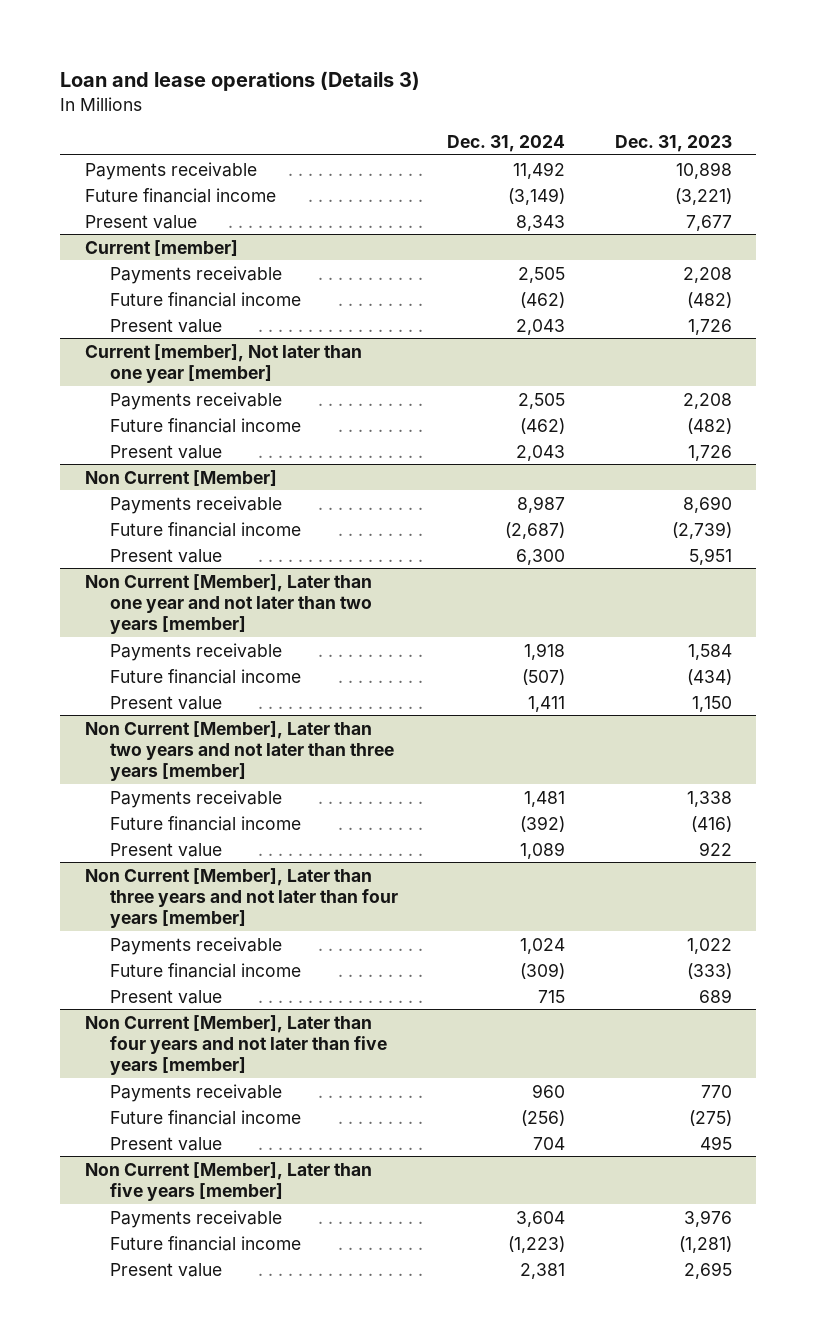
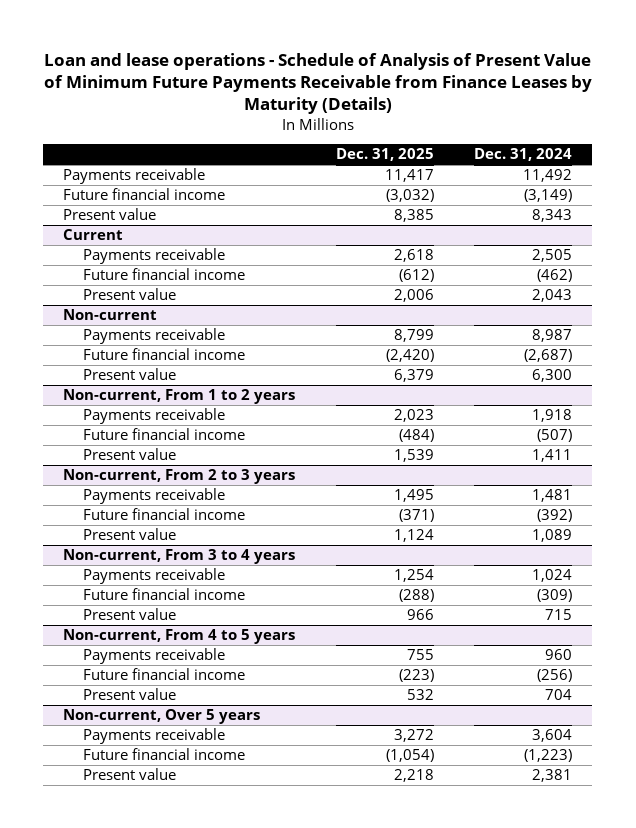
[60,71,421,92] Loan and lease operations (Details 3) -> [43,52,592,115] Loan and lease operations - Schedule of Analysis of Present Value of Minimum Future Payments Receivable from Finance Leases by Maturity (Details)
[614,134,732,152] Dec. 31, 2023 -> none
none -> [335,148,434,162] Dec. 31, 2025
[109,265,282,284] Payments receivable -> none
[109,291,301,307] Future financial income -> none
[109,318,222,333] Present value -> none
[84,343,362,383] Current [member], Not later than one year [member] -> none
[84,239,238,256] Current [member] -> [63,229,124,241] Current
[84,469,277,486] Non Current [Member] -> [63,309,158,321] Non-current
[84,573,372,635] Non Current [Member], Later than one year and not later than two years [member] -> none
none -> [63,389,296,405] Non-current, From 1 to 2 years
[84,720,394,782] Non Current [Member], Later than two years and not later than three years [member] -> none
none -> [63,469,296,485] Non-current, From 2 to 3 years
[84,867,398,929] Non Current [Member], Later than three years and not later than four years [member] -> none
none -> [63,549,296,565] Non-current, From 3 to 4 years
[84,1014,387,1076] Non Current [Member], Later than four years and not later than five years [member] -> none
none -> [63,629,296,645] Non-current, From 4 to 5 years
[84,1161,372,1201] Non Current [Member], Later than five years [member] -> none
none -> [63,709,261,725] Non-current, Over 5 years

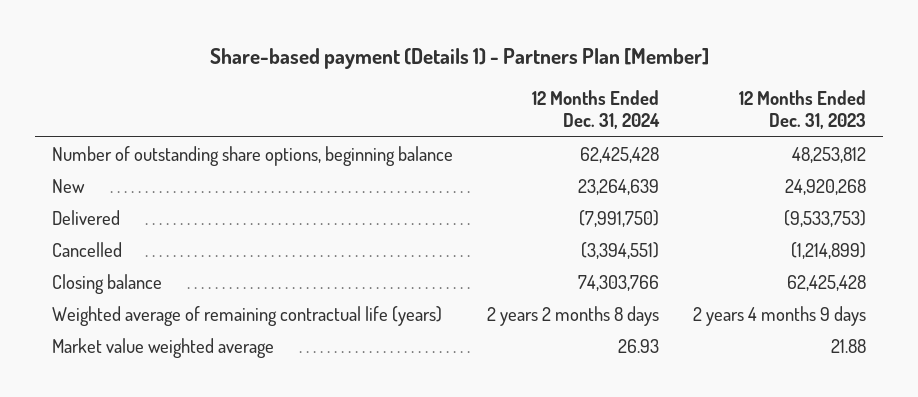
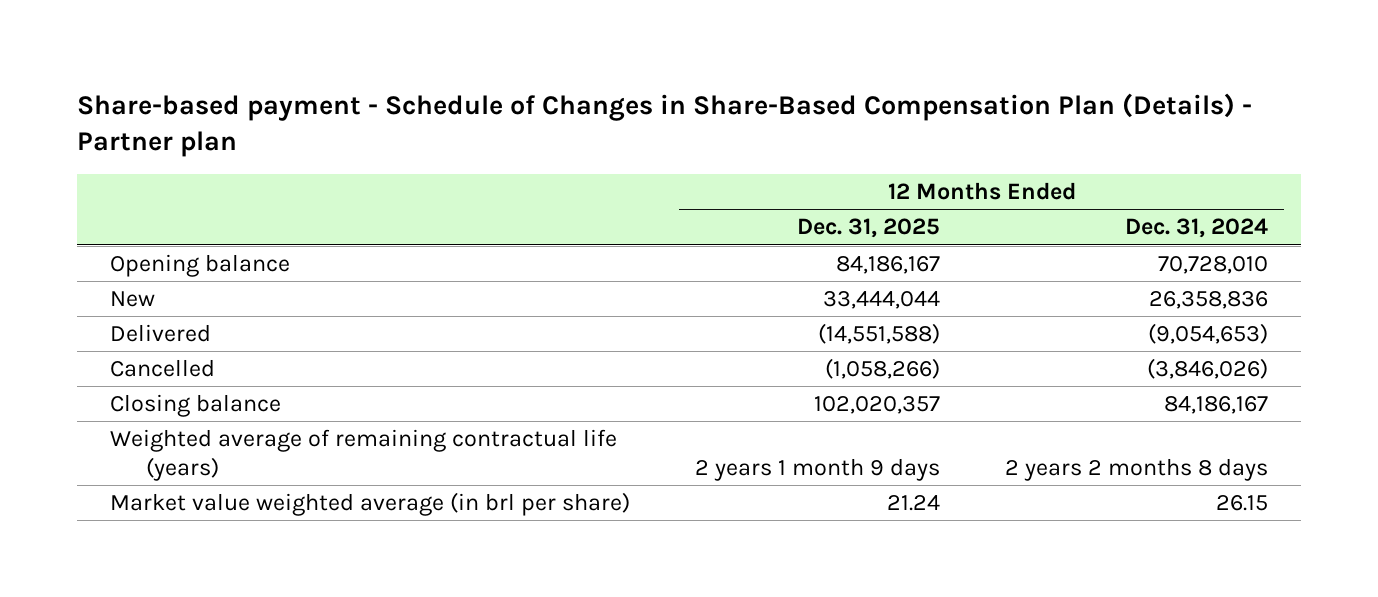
[210,47,710,69] Share-based payment (Details 1) - Partners Plan [Member] -> [77,92,1253,158] Share-based payment - Schedule of Changes in Share-Based Compensation Plan (Details) - Partner plan
[739,89,867,130] 12 Months Ended Dec. 31, 2023 -> none
none -> [797,218,941,239] Dec. 31, 2025
[52,145,454,166] Number of outstanding share options, beginning balance -> none
none -> [109,254,290,278] Opening balance
[578,178,660,195] 23,264,639 -> [1149,291,1269,310] 26,358,836
[579,209,660,227] (7,991,750) -> [1148,323,1269,345] (9,054,653)
[581,241,660,259] (3,394,551) -> [1147,358,1269,380] (3,846,026)
[578,274,660,291] 74,303,766 -> [1164,396,1269,415] 84,186,167
[52,337,275,358] Market value weighted average -> [109,492,630,517] Market value weighted average (in brl per share)
[618,338,660,353] 26.93 -> [1216,495,1269,512] 26.15

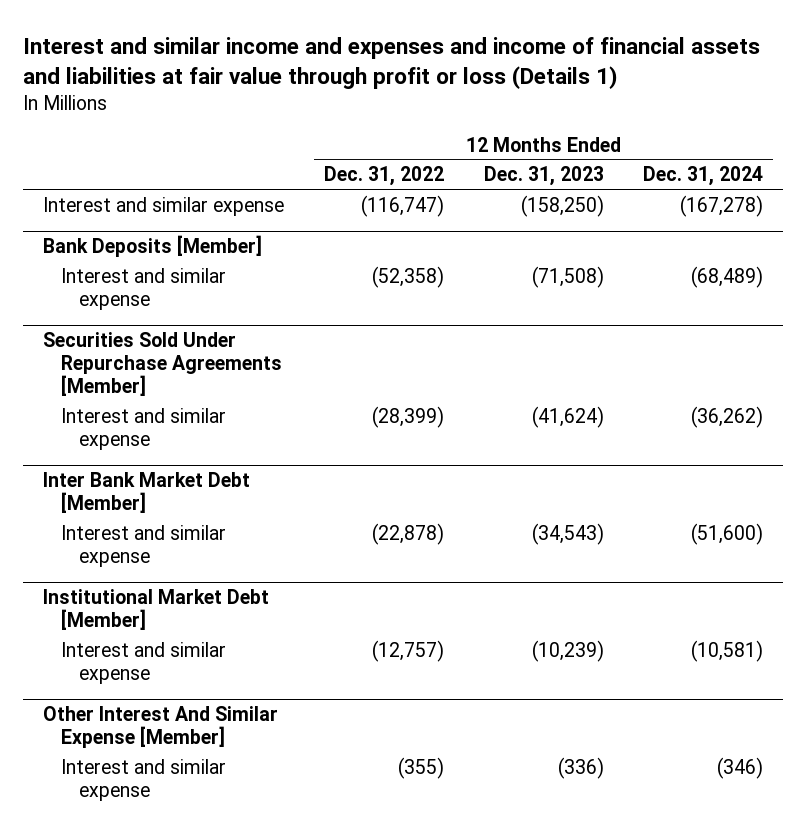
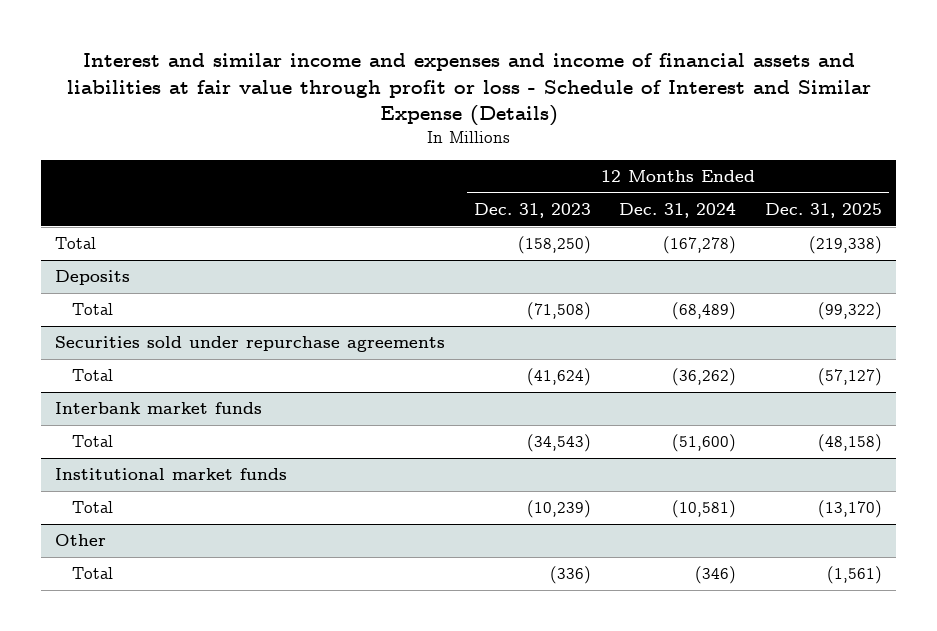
[23,36,761,89] Interest and similar income and expenses and income of financial assets and liabilities at fair value through profit or loss (Details 1) -> [66,53,871,127] Interest and similar income and expenses and income of financial assets and liabilities at fair value through profit or loss - Schedule of Interest and Similar Expense (Details)
[323,166,444,187] Dec. 31, 2022 -> none
none -> [764,203,882,219] Dec. 31, 2025
[43,196,285,216] Interest and similar expense -> [55,237,97,250] Total
[43,235,263,258] Bank Deposits [Member] -> [55,270,131,286] Deposits
[60,267,226,310] Interest and similar expense -> [71,303,113,316] Total
[43,332,282,397] Securities Sold Under Repurchase Agreements [Member] -> [55,336,446,353] Securities sold under repurchase agreements
[60,407,226,450] Interest and similar expense -> [71,369,113,382] Total
[43,472,251,514] Inter Bank Market Debt [Member] -> [55,402,263,415] Interbank market funds
[60,524,226,567] Interest and similar expense -> [71,435,113,448] Total
[43,589,270,631] Institutional Market Debt [Member] -> [55,468,288,481] Institutional market funds
[60,641,226,684] Interest and similar expense -> [71,501,113,514] Total
[43,706,279,749] Other Interest And Similar Expense [Member] -> [55,534,107,547] Other
[60,758,226,801] Interest and similar expense -> [71,567,113,580] Total

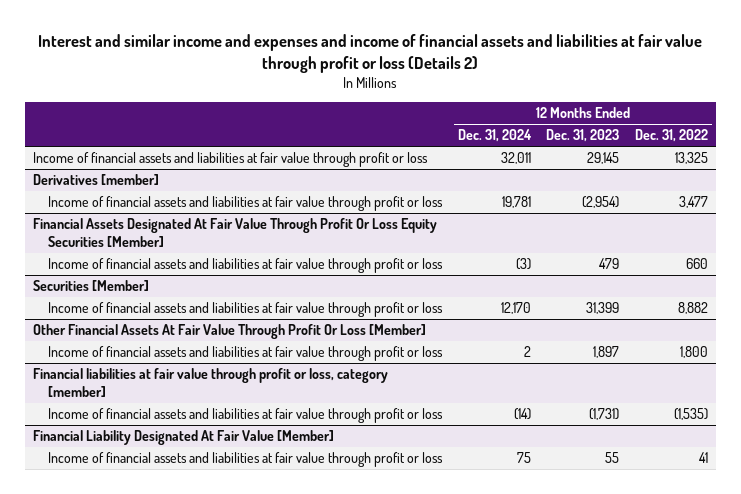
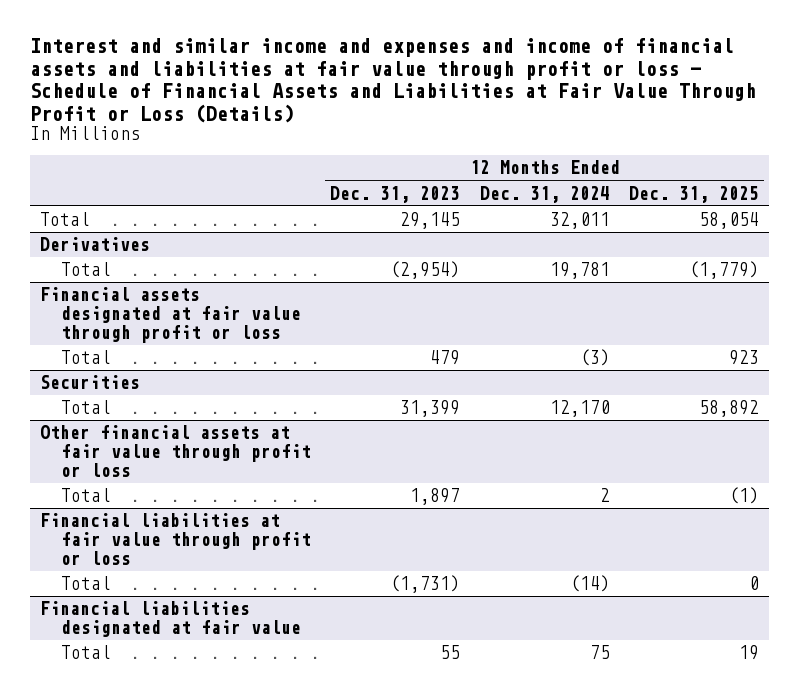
[38,33,703,73] Interest and similar income and expenses and income of financial assets and liabilities at fair value through profit or loss (Details 2) -> [30,38,757,123] Interest and similar income and expenses and income of financial assets and liabilities at fair value through profit or loss - Schedule of Financial Assets and Liabilities at Fair Value Through Profit or Loss (Details)
[635,129,709,143] Dec. 31, 2022 -> none
none -> [629,185,760,203] Dec. 31, 2025
[32,152,428,168] Income of financial assets and liabilities at fair value through profit or loss -> [40,212,91,227] Total
[32,174,159,186] Derivatives [member] -> [40,237,151,252] Derivatives
[47,196,443,212] Income of financial assets and liabilities at fair value through profit or loss -> [60,262,111,277] Total
[32,218,437,248] Financial Assets Designated At Fair Value Through Profit Or Loss Equity Securities [Member] -> [40,287,301,343] Financial assets designated at fair value through profit or loss
[47,258,443,274] Income of financial assets and liabilities at fair value through profit or loss -> [60,350,111,365] Total
[32,280,149,292] Securities [Member] -> [40,375,141,390] Securities
[47,302,443,318] Income of financial assets and liabilities at fair value through profit or loss -> [60,400,111,415] Total
[32,324,426,340] Other Financial Assets At Fair Value Through Profit Or Loss [Member] -> [40,425,311,477] Other financial assets at fair value through profit or loss
[47,346,443,362] Income of financial assets and liabilities at fair value through profit or loss -> [60,488,111,503] Total
[32,368,388,398] Financial liabilities at fair value through profit or loss, category [member] -> [40,513,311,565] Financial liabilities at fair value through profit or loss
[47,408,443,424] Income of financial assets and liabilities at fair value through profit or loss -> [60,576,111,591] Total
[32,430,334,446] Financial Liability Designated At Fair Value [Member] -> [40,601,301,638] Financial liabilities designated at fair value
[47,452,443,468] Income of financial assets and liabilities at fair value through profit or loss -> [60,645,111,660] Total

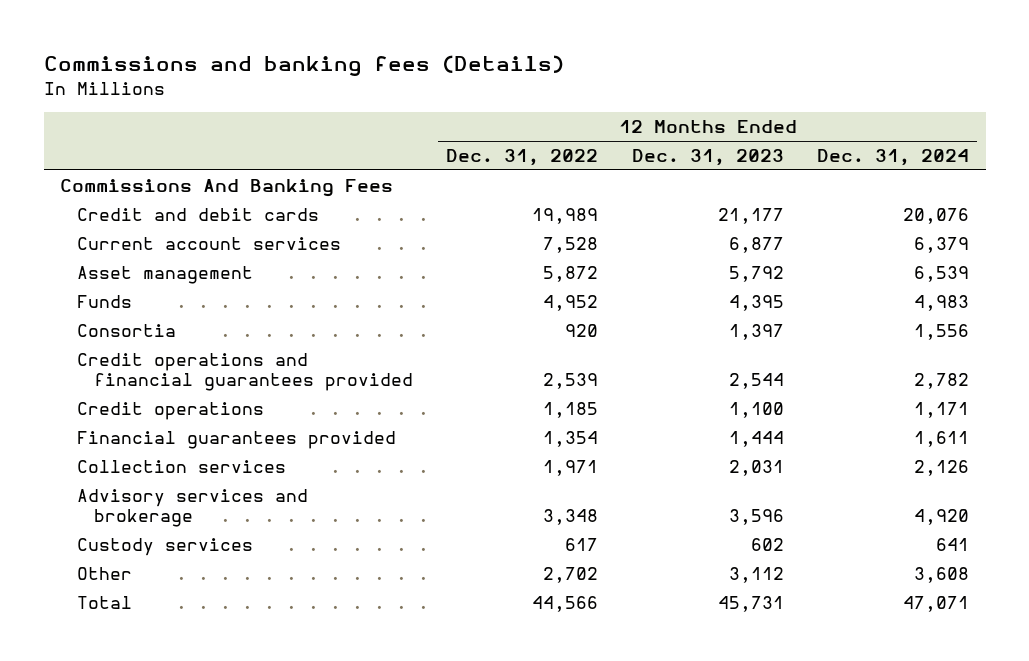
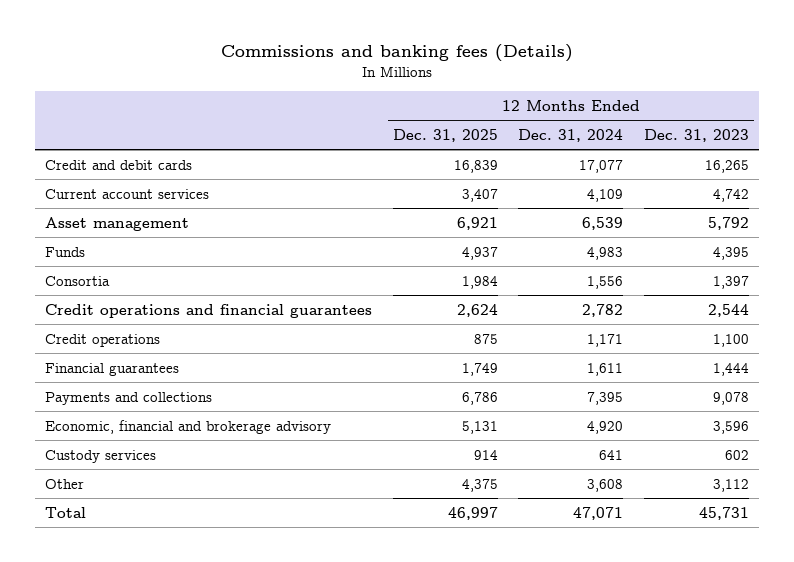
[446,149,599,167] Dec. 31, 2022 -> none
none -> [392,128,498,142] Dec. 31, 2025
[60,179,394,198] Commissions And Banking Fees -> none
[717,208,784,225] 21,177 -> [704,159,749,173] 16,265
[902,208,969,225] 20,076 -> [579,159,624,173] 17,077
[728,237,784,254] 6,877 -> [712,188,749,202] 4,742
[913,237,969,254] 6,379 -> [587,188,624,202] 4,109
[77,353,413,392] Credit operations and financial guarantees provided -> [45,303,373,318] Credit operations and financial guarantees
[77,431,397,450] Financial guarantees provided -> [45,362,180,376] Financial guarantees
[77,460,287,474] Collection services -> [45,391,213,405] Payments and collections
[728,460,784,477] 2,031 -> [712,391,749,405] 9,078
[913,460,969,477] 2,126 -> [587,391,624,405] 7,395
[77,489,309,528] Advisory services and brokerage -> [45,419,332,434] Economic, financial and brokerage advisory

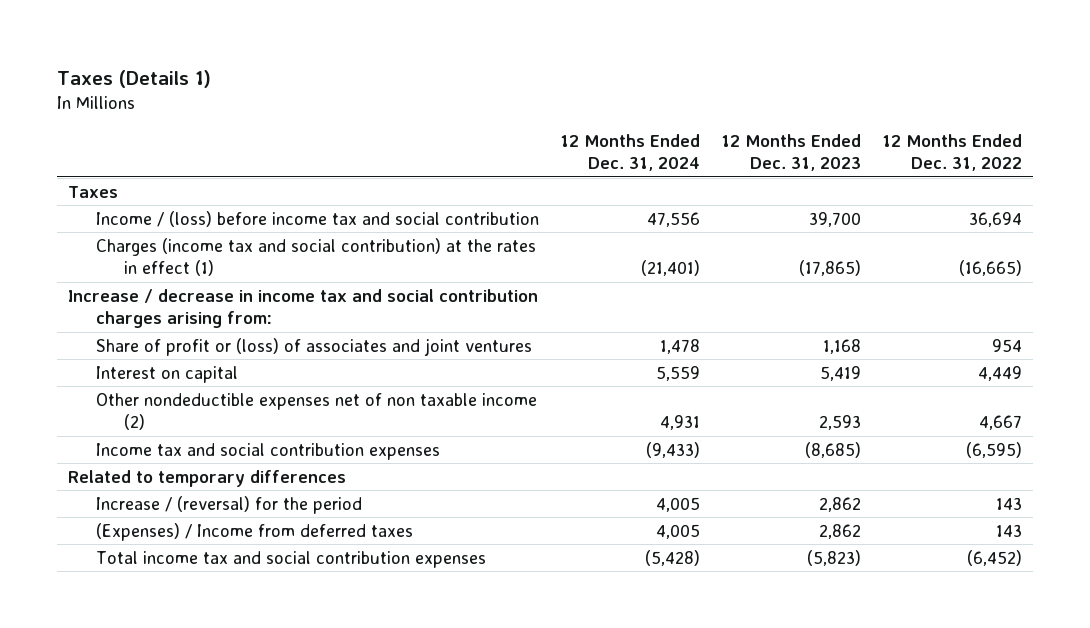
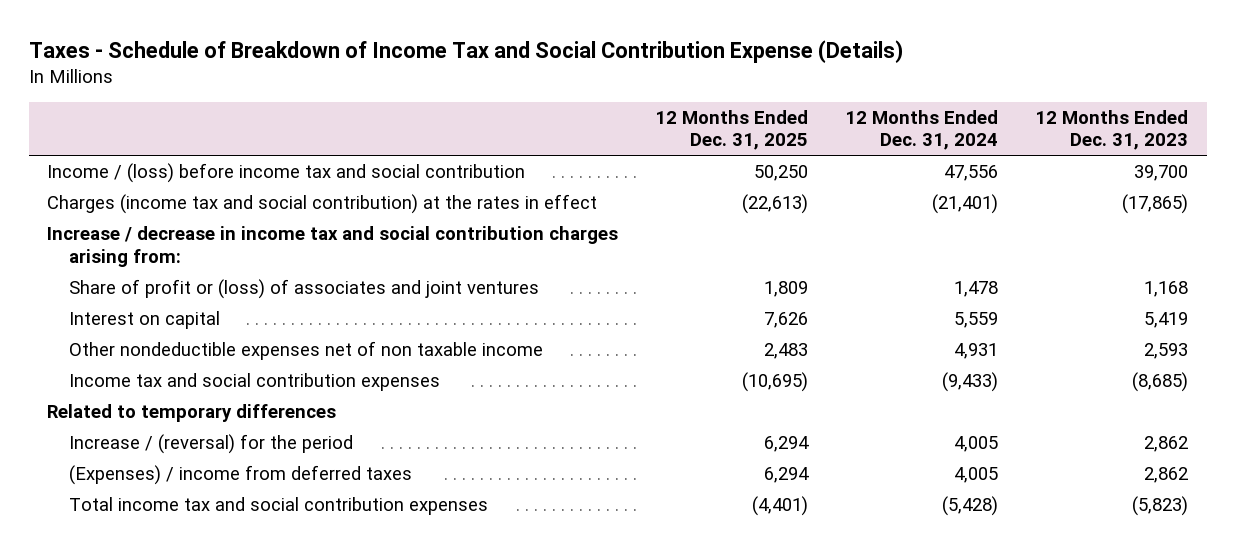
[57,69,212,88] Taxes (Details 1) -> [28,39,903,63] Taxes - Schedule of Breakdown of Income Tax and Social Contribution Expense (Details)
[882,133,1023,172] 12 Months Ended Dec. 31, 2022 -> none
none -> [655,109,809,151] 12 Months Ended Dec. 31, 2025
[67,185,118,198] Taxes -> none
[95,237,536,277] Charges (income tax and social contribution) at the rates in effect (1) -> [47,194,598,215] Charges (income tax and social contribution) at the rates in effect
[95,392,537,431] Other nondeductible expenses net of non taxable income (2) -> [69,341,544,361] Other nondeductible expenses net of non taxable income
[95,522,413,541] (Expenses) / Income from deferred taxes -> [69,465,413,486] (Expenses) / income from deferred taxes

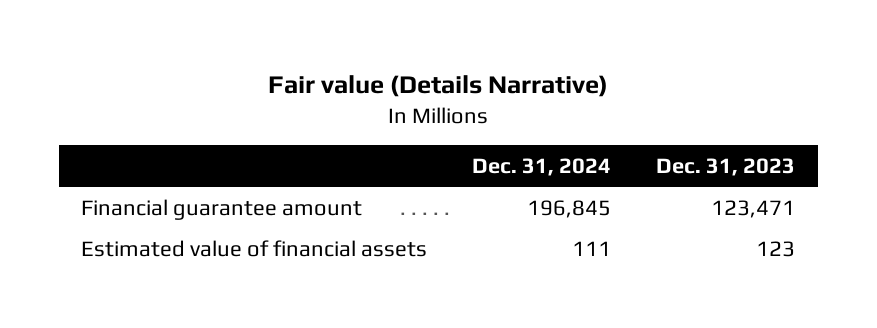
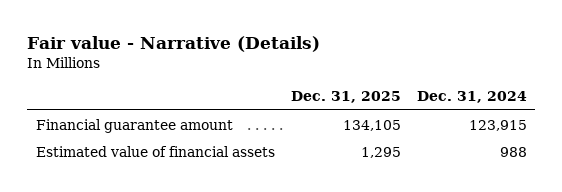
[268,75,609,98] Fair value (Details Narrative) -> [27,36,321,53] Fair value - Narrative (Details)
[656,157,796,176] Dec. 31, 2023 -> none
none -> [290,91,401,104] Dec. 31, 2025
[527,199,612,218] 196,845 -> [468,119,527,131] 123,915
[572,240,612,256] 111 -> [499,146,527,157] 988

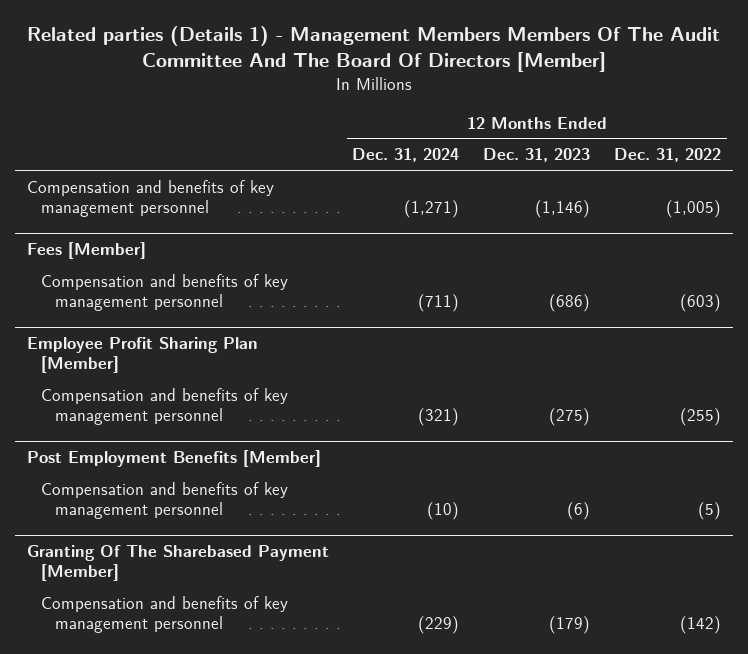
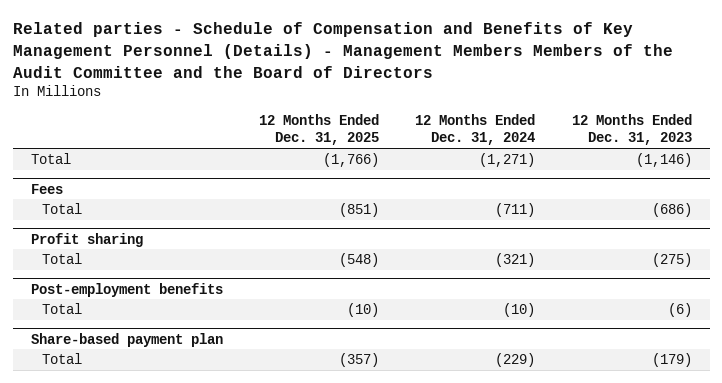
[26,26,720,73] Related parties (Details 1) - Management Members Members Of The Audit Committee And The Board Of Directors [Member] -> [12,22,673,78] Related parties - Schedule of Compensation and Benefits of Key Management Personnel (Details) - Management Members Members of the Audit Committee and the Board of Directors
[613,148,721,163] Dec. 31, 2022 -> none
none -> [259,114,380,146] 12 Months Ended Dec. 31, 2025
[26,179,274,217] Compensation and benefits of key management personnel -> [30,152,71,164] Total
[26,241,146,259] Fees [Member] -> [30,183,63,194] Fees
[41,273,289,311] Compensation and benefits of key management personnel -> [42,202,83,214] Total
[26,336,258,373] Employee Profit Sharing Plan [Member] -> [30,232,143,247] Profit sharing
[41,387,289,425] Compensation and benefits of key management personnel -> [42,252,83,264] Total
[26,449,321,467] Post Employment Benefits [Member] -> [30,282,223,297] Post-employment benefits
[41,481,289,519] Compensation and benefits of key management personnel -> [42,302,83,314] Total
[26,544,329,581] Granting Of The Sharebased Payment [Member] -> [30,332,223,347] Share-based payment plan
[41,595,289,633] Compensation and benefits of key management personnel -> [42,352,83,364] Total

